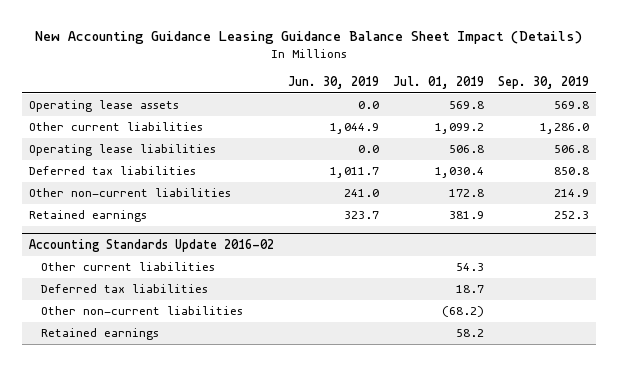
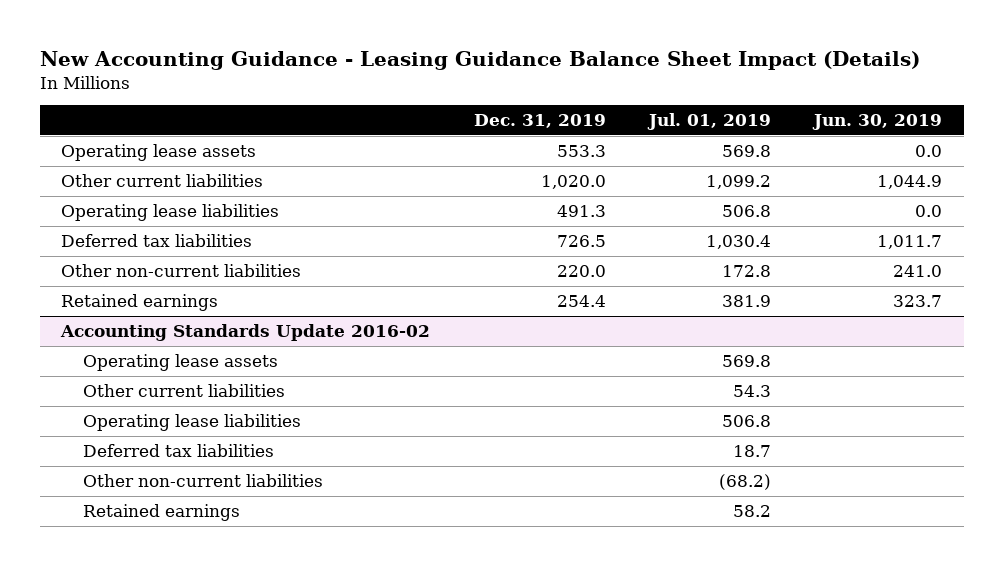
[35,31,583,45] New Accounting Guidance Leasing Guidance Balance Sheet Impact (Details) -> [39,50,920,70] New Accounting Guidance - Leasing Guidance Balance Sheet Impact (Details)
[498,75,590,89] Sep. 30, 2019 -> none
none -> [473,114,606,129] Dec. 31, 2019
none -> [83,353,279,371] Operating lease assets
none -> [83,413,302,431] Operating lease liabilities

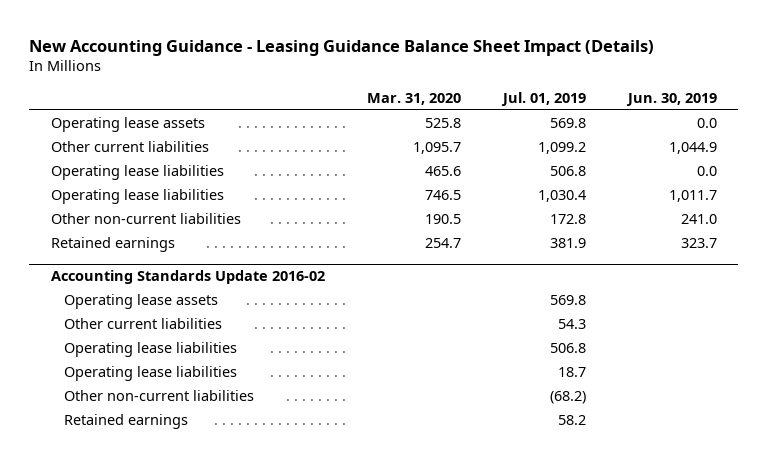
[473,114,606,129] Dec. 31, 2019 -> none
none -> [366,93,461,106] Mar. 31, 2020
[61,233,253,247] Deferred tax liabilities -> [50,189,224,205] Operating lease liabilities
[83,443,275,457] Deferred tax liabilities -> [63,366,237,382] Operating lease liabilities

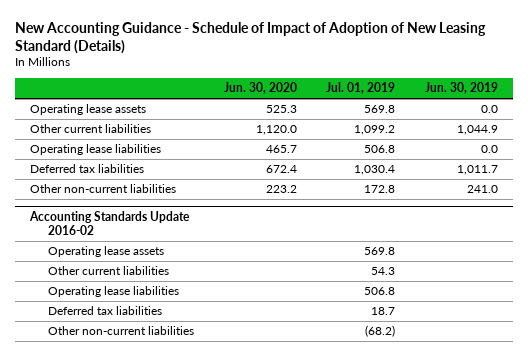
[29,39,655,56] New Accounting Guidance - Leasing Guidance Balance Sheet Impact (Details) -> [14,21,486,54] New Accounting Guidance - Schedule of Impact of Adoption of New Leasing Standard (Details)
[366,93,461,106] Mar. 31, 2020 -> none
none -> [223,82,297,95] Jun. 30, 2020
[50,189,224,205] Operating lease liabilities -> [29,164,144,174] Deferred tax liabilities
[50,237,175,253] Retained earnings -> none
[63,366,237,382] Operating lease liabilities -> [48,306,163,316] Deferred tax liabilities
[63,414,188,430] Retained earnings -> none

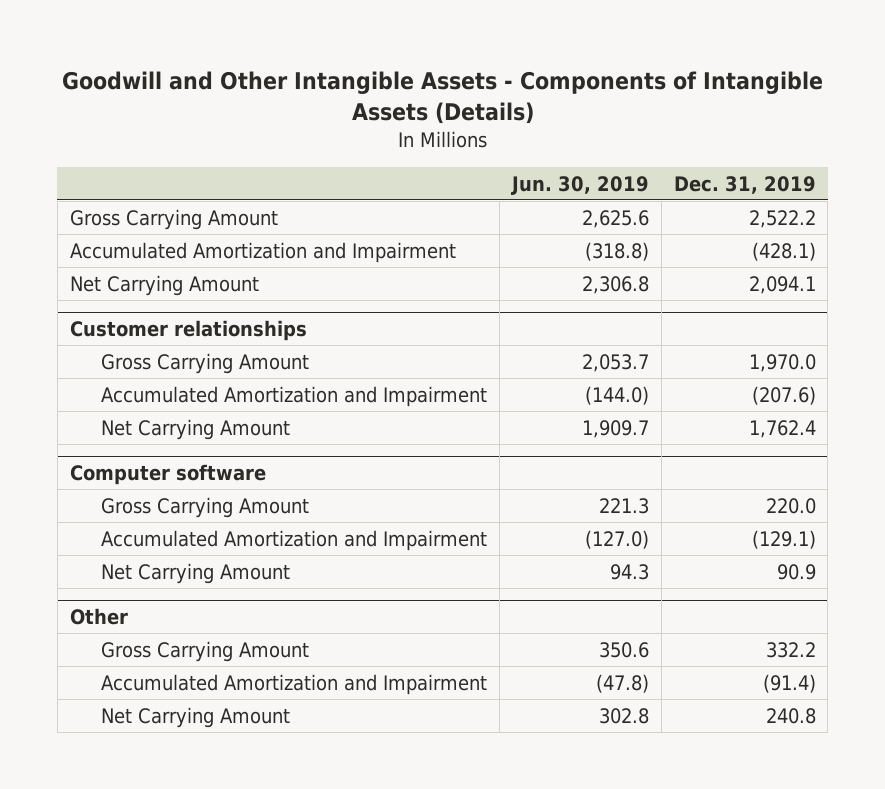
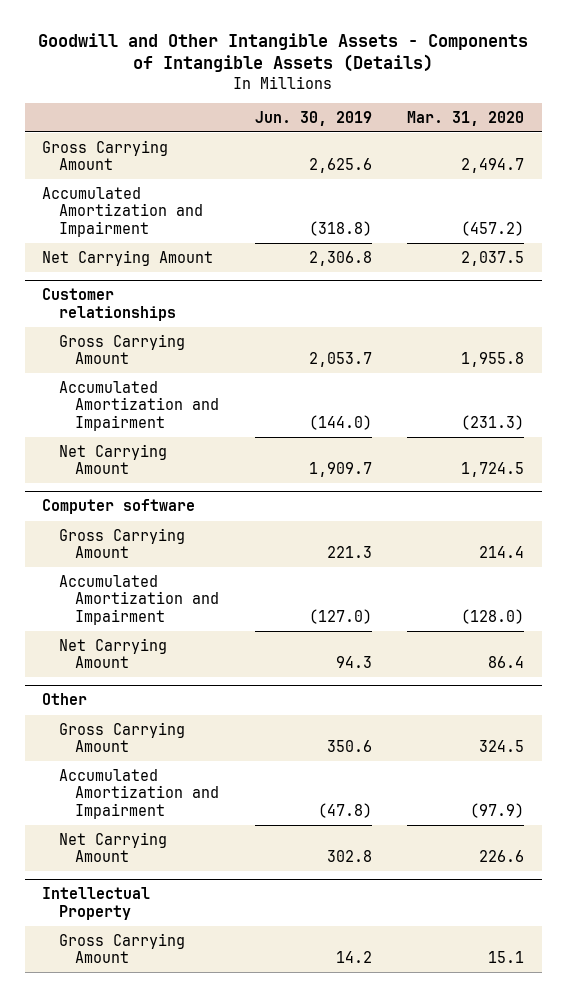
[673,175,816,194] Dec. 31, 2019 -> none
none -> [407,110,525,126] Mar. 31, 2020
none -> [42,887,151,921] Intellectual Property
none -> [58,932,185,964] Gross Carrying Amount

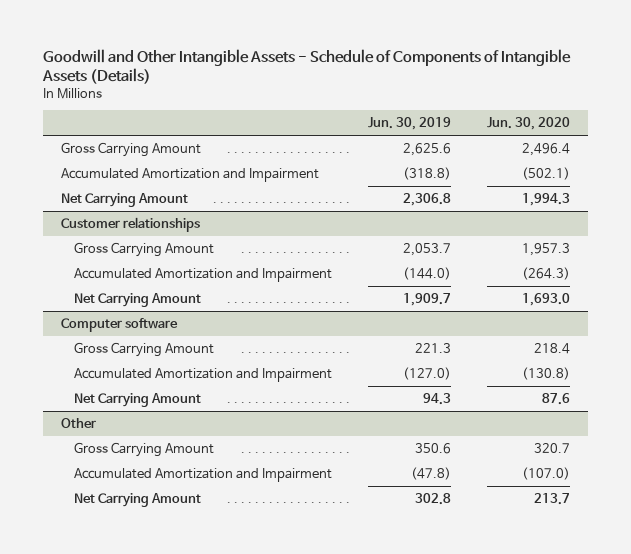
[38,33,529,73] Goodwill and Other Intangible Assets - Components of Intangible Assets (Details) -> [41,48,571,85] Goodwill and Other Intangible Assets - Schedule of Components of Intangible Assets (Details)
[407,110,525,126] Mar. 31, 2020 -> none
none -> [487,117,571,131] Jun. 30, 2020
[42,887,151,921] Intellectual Property -> none
[58,932,185,964] Gross Carrying Amount -> none

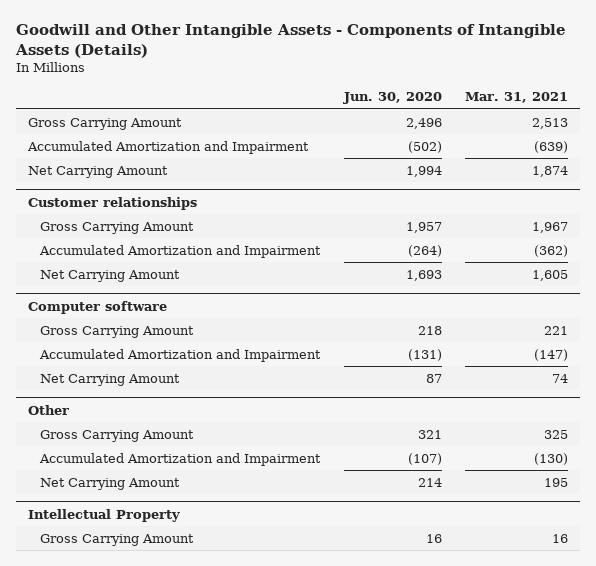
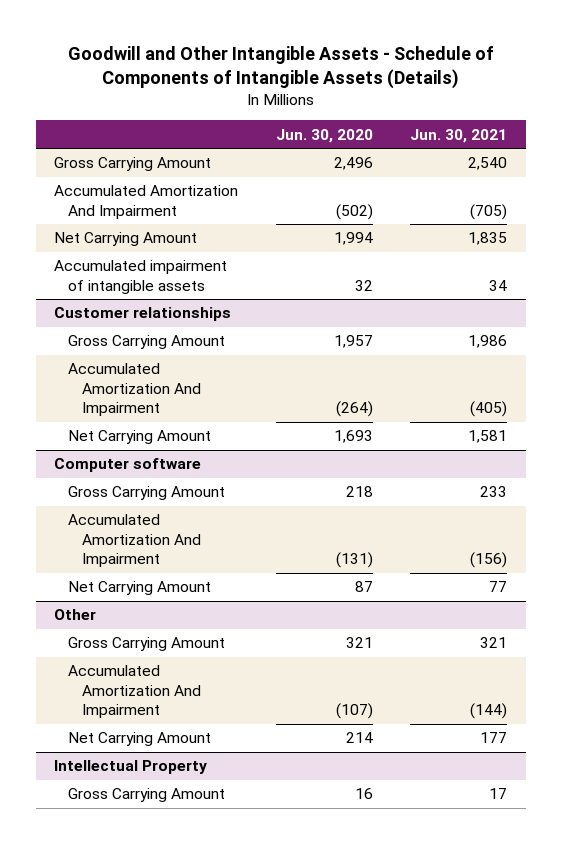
[15,24,567,58] Goodwill and Other Intangible Assets - Components of Intangible Assets (Details) -> [67,45,494,89] Goodwill and Other Intangible Assets - Schedule of Components of Intangible Assets (Details)
[465,92,569,104] Mar. 31, 2021 -> none
none -> [410,128,508,143] Jun. 30, 2021
[26,140,309,154] Accumulated Amortization and Impairment -> [54,185,239,219] Accumulated Amortization And Impairment
none -> [54,260,228,294] Accumulated impairment of intangible assets
[39,244,322,258] Accumulated Amortization and Impairment -> [68,363,202,417] Accumulated Amortization And Impairment
[39,348,322,362] Accumulated Amortization and Impairment -> [68,514,202,568] Accumulated Amortization And Impairment
[39,452,322,466] Accumulated Amortization and Impairment -> [68,665,202,719] Accumulated Amortization And Impairment

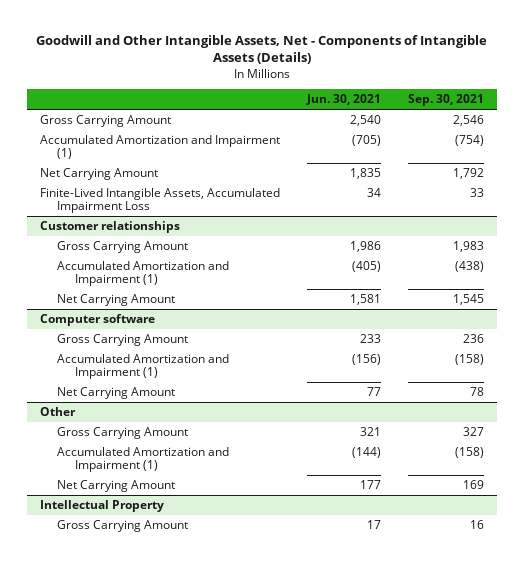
[67,45,494,89] Goodwill and Other Intangible Assets - Schedule of Components of Intangible Assets (Details) -> [35,34,487,65] Goodwill and Other Intangible Assets, Net - Components of Intangible Assets (Details)
[275,128,373,143] Jun. 30, 2020 -> none
none -> [407,94,484,107] Sep. 30, 2021
[54,185,239,219] Accumulated Amortization And Impairment -> [40,135,281,160] Accumulated Amortization and Impairment (1)
[54,260,228,294] Accumulated impairment of intangible assets -> [40,188,281,214] Finite-Lived Intangible Assets, Accumulated Impairment Loss
[68,363,202,417] Accumulated Amortization And Impairment -> [57,261,230,287] Accumulated Amortization and Impairment (1)
[68,514,202,568] Accumulated Amortization And Impairment -> [57,354,230,380] Accumulated Amortization and Impairment (1)
[68,665,202,719] Accumulated Amortization And Impairment -> [57,447,230,473] Accumulated Amortization and Impairment (1)

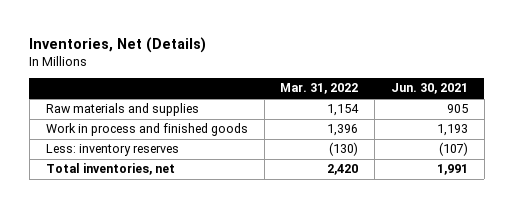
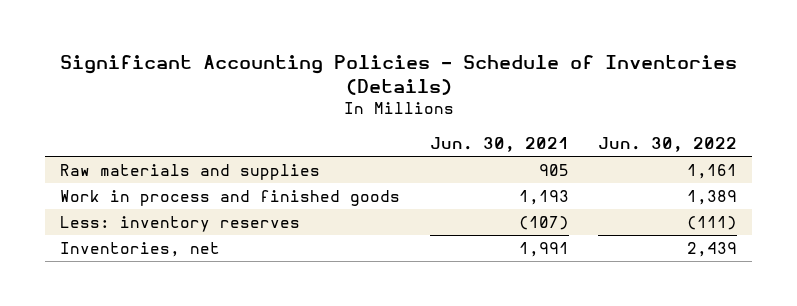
[29,36,207,53] Inventories, Net (Details) -> [59,55,737,96] Significant Accounting Policies - Schedule of Inventories (Details)
[280,83,359,95] Mar. 31, 2022 -> none
none -> [598,136,738,152] Jun. 30, 2022
[45,163,175,176] Total inventories, net -> [59,242,220,258] Inventories, net

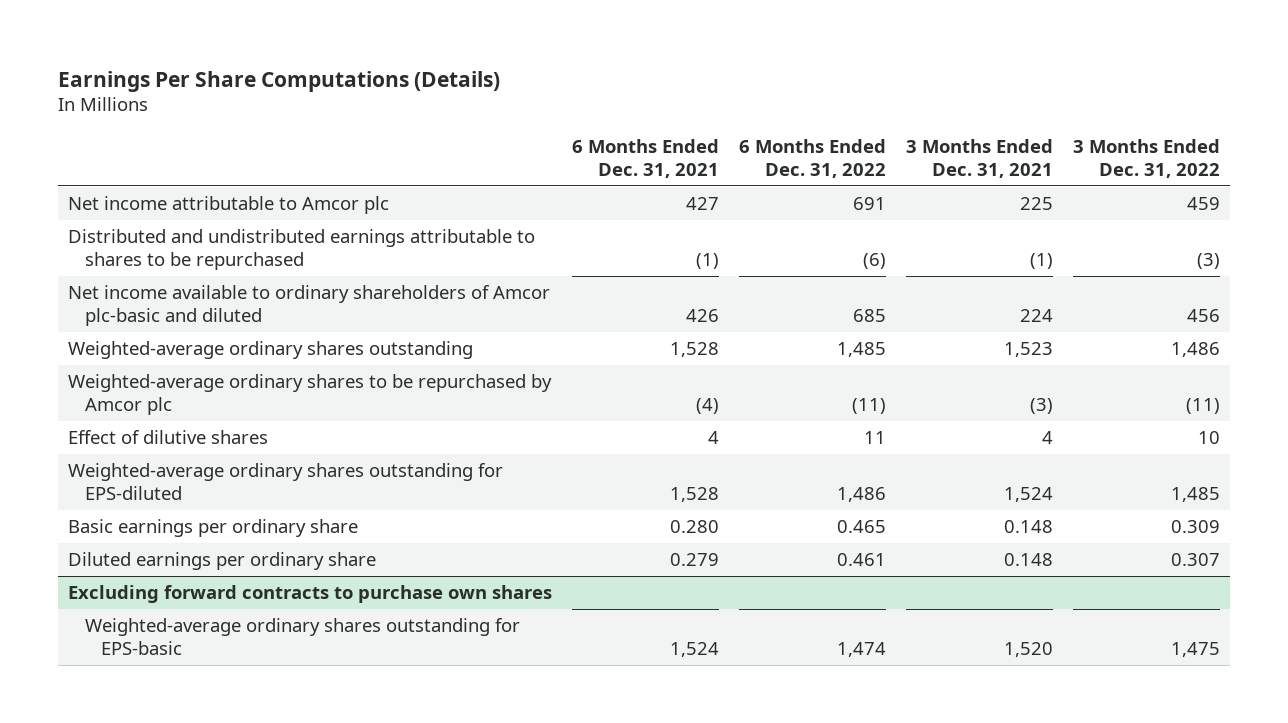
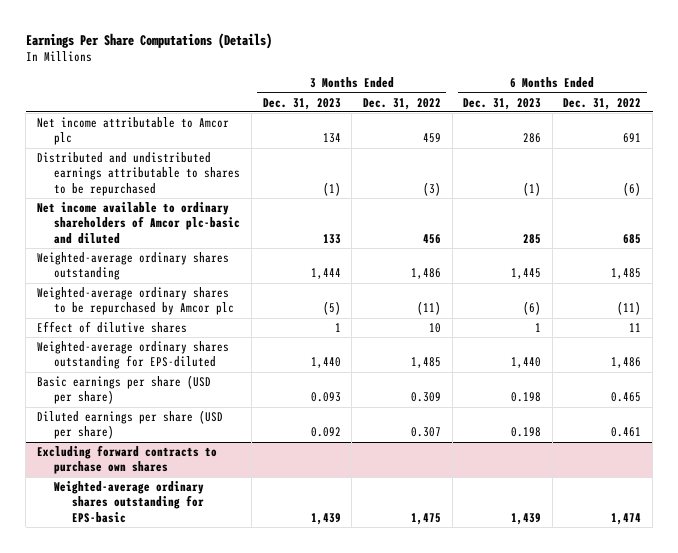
[572,138,720,178] 6 Months Ended Dec. 31, 2021 -> none
[905,138,1053,178] 3 Months Ended Dec. 31, 2021 -> none
none -> [262,97,341,110] Dec. 31, 2023
none -> [463,97,542,110] Dec. 31, 2023
[68,519,359,538] Basic earnings per ordinary share -> [36,374,211,405] Basic earnings per share (USD per share)
[68,552,377,571] Diluted earnings per ordinary share -> [36,409,223,440] Diluted earnings per share (USD per share)

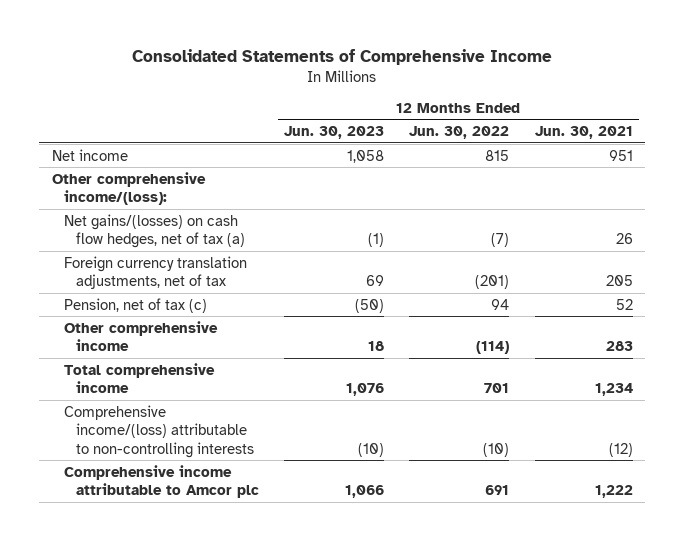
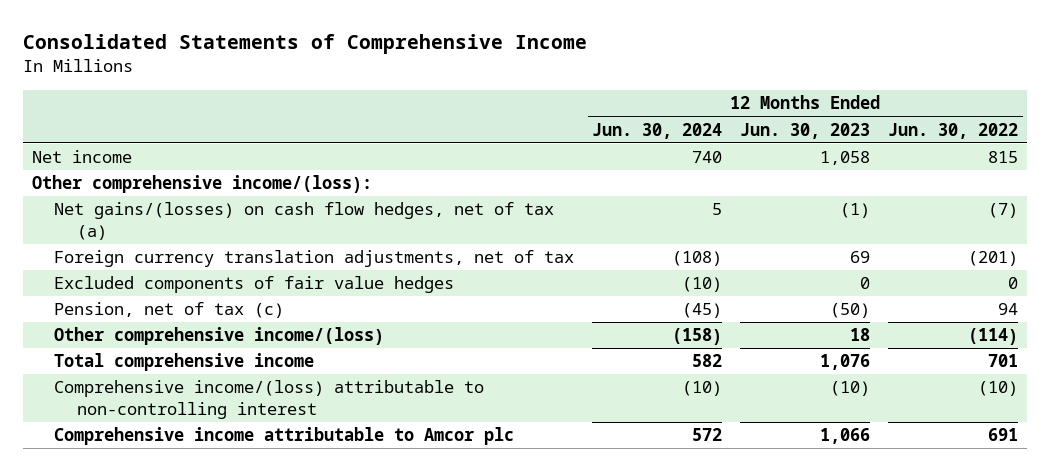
[534,125,633,139] Jun. 30, 2021 -> none
none -> [592,122,723,139] Jun. 30, 2024
none -> [54,276,455,294] Excluded components of fair value hedges
[63,320,218,352] Other comprehensive income -> [54,327,385,346] Other comprehensive income/(loss)
[63,404,254,458] Comprehensive income/(loss) attributable to non-controlling interests -> [54,380,485,420] Comprehensive income/(loss) attributable to non-controlling interest

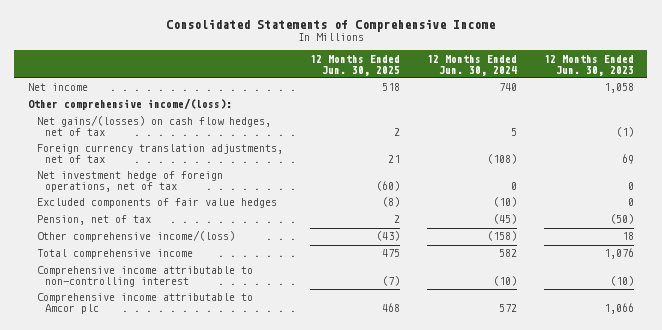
[888,122,1019,139] Jun. 30, 2022 -> none
none -> [309,54,400,76] 12 Months Ended Jun. 30, 2025
[54,202,555,241] Net gains/(losses) on cash flow hedges, net of tax (a) -> [36,115,271,137] Net gains/(losses) on cash flow hedges, net of tax
none -> [36,171,223,193] Net investment hedge of foreign operations, net of tax
[54,302,285,319] Pension, net of tax (c) -> [36,215,151,226] Pension, net of tax
[54,380,485,420] Comprehensive income/(loss) attributable to non-controlling interest -> [36,266,253,288] Comprehensive income attributable to non-controlling interest

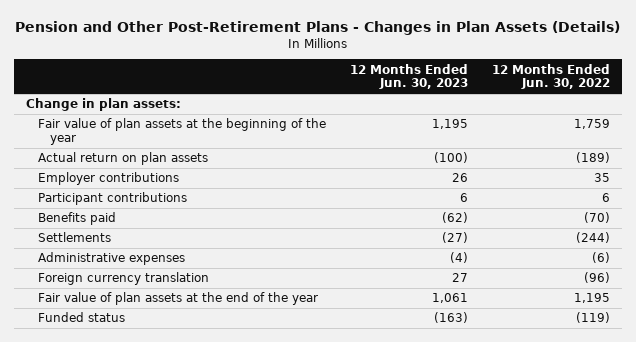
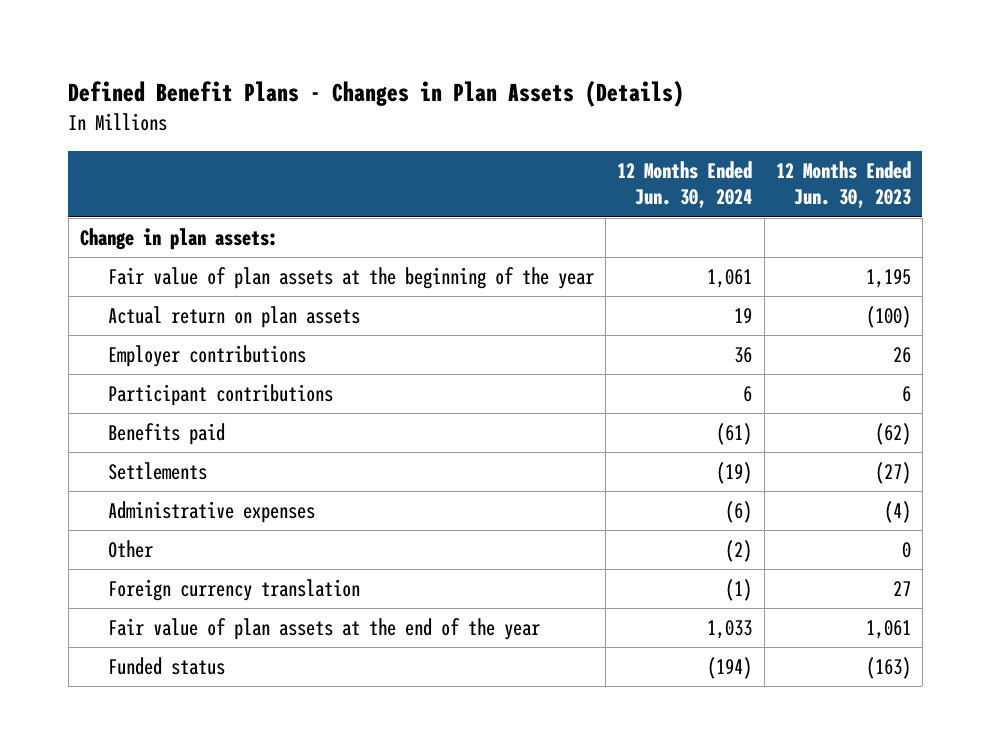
[14,21,620,36] Pension and Other Post-Retirement Plans - Changes in Plan Assets (Details) -> [68,80,685,108] Defined Benefit Plans - Changes in Plan Assets (Details)
[491,63,610,90] 12 Months Ended Jun. 30, 2022 -> none
none -> [617,161,753,209] 12 Months Ended Jun. 30, 2024
none -> [107,539,153,558] Other

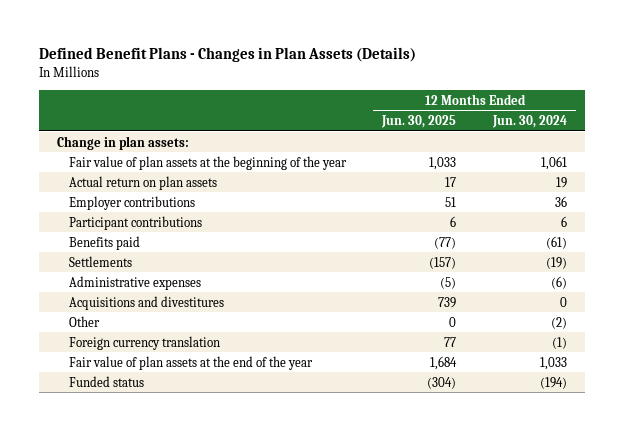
[775,161,911,209] 12 Months Ended Jun. 30, 2023 -> none
none -> [381,115,457,129] Jun. 30, 2025
none -> [68,295,224,310] Acquisitions and divestitures

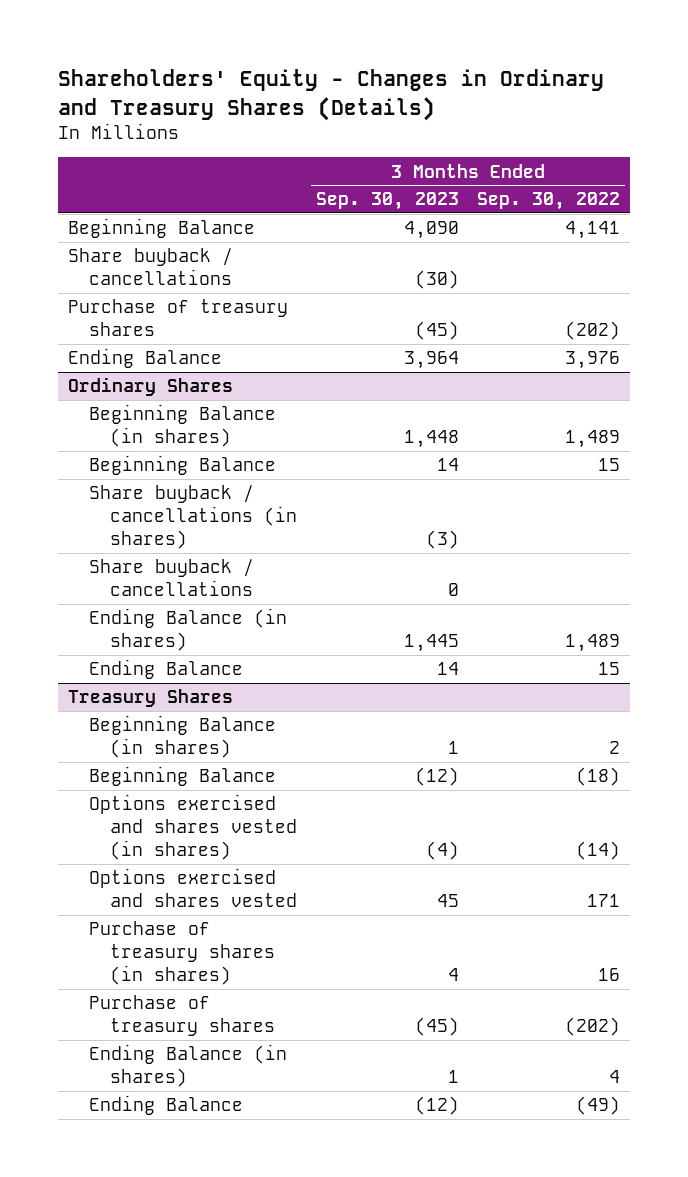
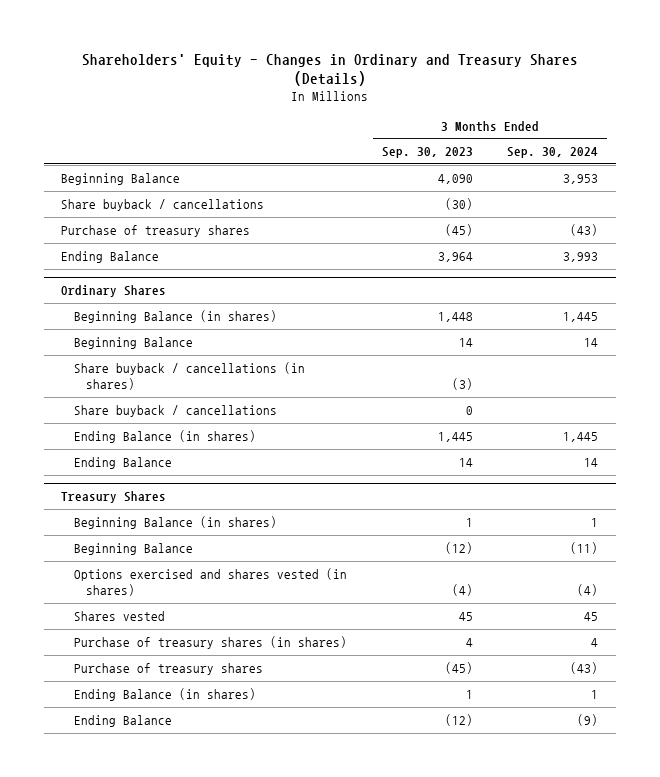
[477,192,621,211] Sep. 30, 2022 -> none
none -> [507,147,599,159] Sep. 30, 2024
[88,868,298,908] Options exercised and shares vested -> [73,610,165,621] Shares vested

